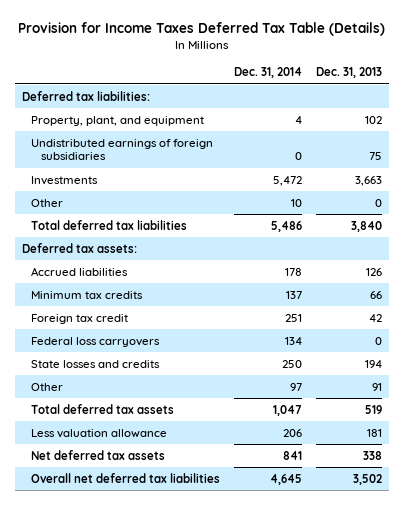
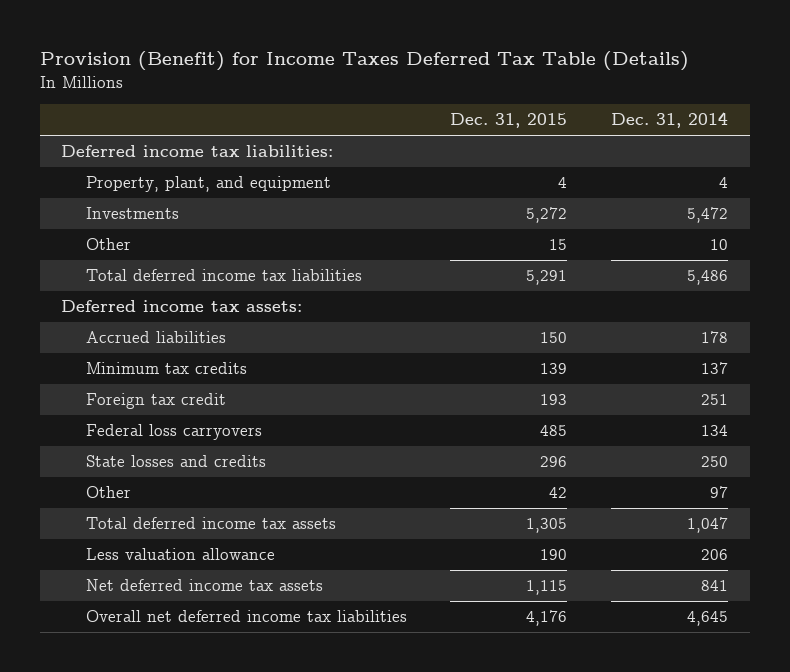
[17,22,385,37] Provision for Income Taxes Deferred Tax Table (Details) -> [39,51,689,72] Provision (Benefit) for Income Taxes Deferred Tax Table (Details)
[315,67,382,79] Dec. 31, 2013 -> none
none -> [450,113,568,129] Dec. 31, 2015
[22,90,151,101] Deferred tax liabilities: -> [61,145,334,158] Deferred income tax liabilities:
[31,138,214,161] Undistributed earnings of foreign subsidiaries -> none
[31,219,188,230] Total deferred tax liabilities -> [85,269,362,282] Total deferred income tax liabilities
[22,242,138,253] Deferred tax assets: -> [61,300,303,313] Deferred income tax assets:
[31,403,175,414] Total deferred tax assets -> [85,517,336,530] Total deferred income tax assets
[31,449,166,460] Net deferred tax assets -> [85,579,323,592] Net deferred income tax assets
[31,472,221,483] Overall net deferred tax liabilities -> [85,610,407,623] Overall net deferred income tax liabilities

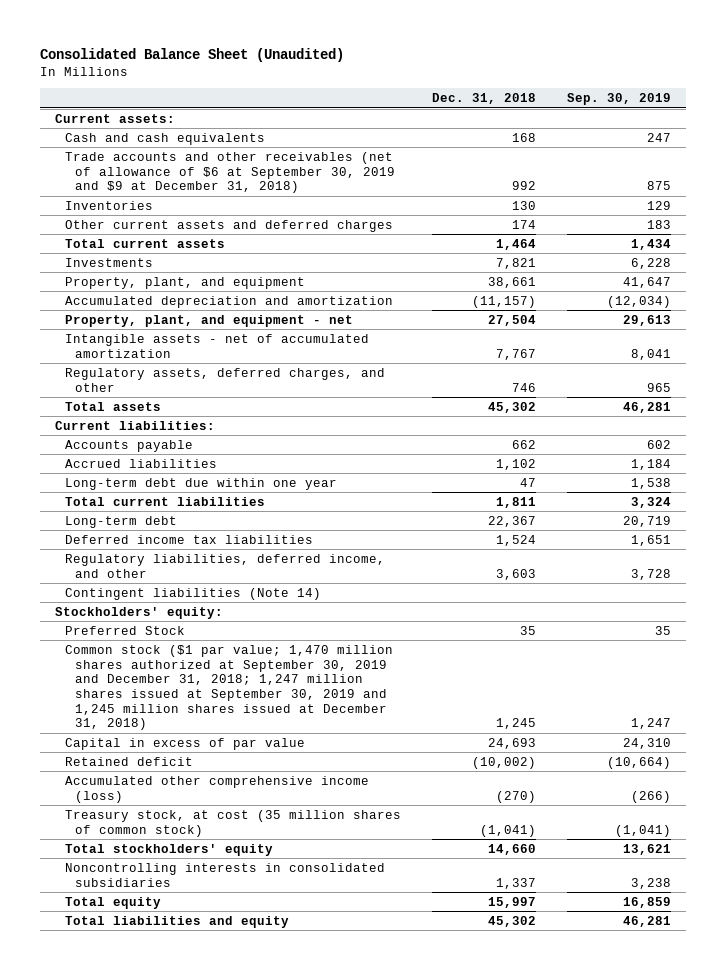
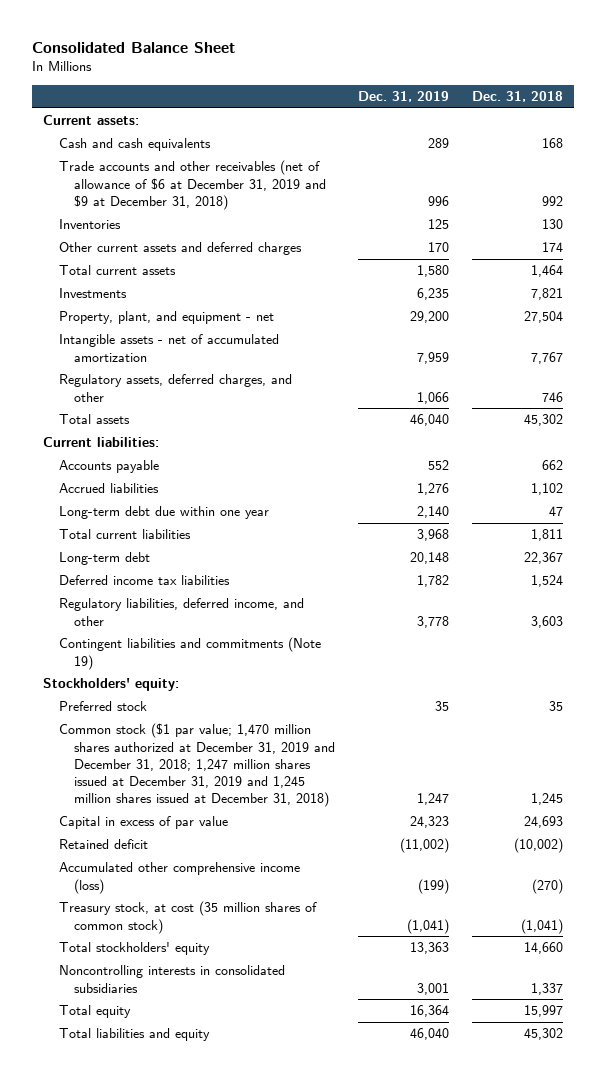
[39,47,344,62] Consolidated Balance Sheet (Unaudited) -> [31,41,235,53] Consolidated Balance Sheet
[566,92,671,105] Sep. 30, 2019 -> none
none -> [358,90,450,102] Dec. 31, 2019
[64,151,395,194] Trade accounts and other receivables (net of allowance of $6 at September 30, 2019 and $9 at December 31, 2018) -> [58,160,327,210] Trade accounts and other receivables (net of allowance of $6 at December 31, 2019 and $9 at December 31, 2018)
[64,276,305,289] Property, plant, and equipment -> none
[64,295,393,308] Accumulated depreciation and amortization -> none
[64,587,321,600] Contingent liabilities (Note 14) -> [58,637,321,670] Contingent liabilities and commitments (Note 19)
[64,625,185,635] Preferred Stock -> [58,701,147,712] Preferred stock
[64,644,393,731] Common stock ($1 par value; 1,470 million shares authorized at September 30, 2019 and December 31, 2018; 1,247 million shares issued at September 30, 2019 and 1,245 million shares issued at December 31, 2018) -> [58,723,336,808] Common stock ($1 par value; 1,470 million shares authorized at December 31, 2019 and December 31, 2018; 1,247 million shares issued at December 31, 2019 and 1,245 million shares issued at December 31, 2018)

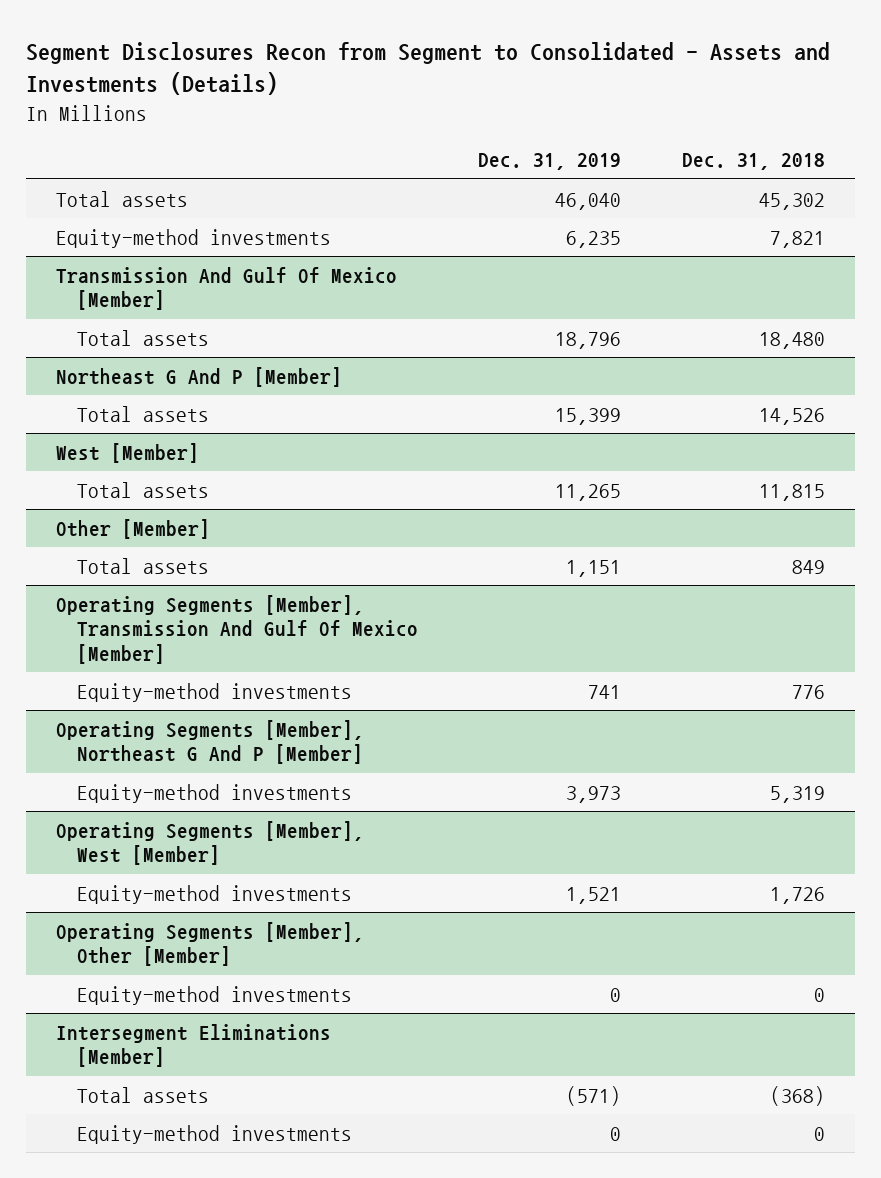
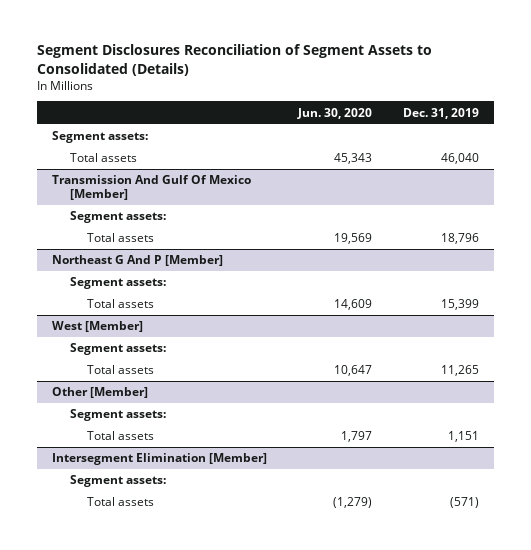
[26,41,831,96] Segment Disclosures Recon from Segment to Consolidated - Assets and Investments (Details) -> [36,44,432,76] Segment Disclosures Reconciliation of Segment Assets to Consolidated (Details)
[681,153,825,171] Dec. 31, 2018 -> none
none -> [296,107,372,119] Jun. 30, 2020
none -> [52,131,149,144] Segment assets:
[56,228,332,248] Equity-method investments -> none
none -> [69,211,166,224] Segment assets:
none -> [69,277,166,290] Segment assets:
none -> [69,343,166,356] Segment assets:
none -> [69,409,166,422] Segment assets:
[56,594,418,664] Operating Segments [Member], Transmission And Gulf Of Mexico [Member] -> none
[76,682,352,702] Equity-method investments -> none
[56,719,365,765] Operating Segments [Member], Northeast G And P [Member] -> none
[76,783,352,803] Equity-method investments -> none
[56,820,365,866] Operating Segments [Member], West [Member] -> none
[76,884,352,904] Equity-method investments -> none
[56,921,365,967] Operating Segments [Member], Other [Member] -> none
[76,985,352,1005] Equity-method investments -> none
[56,1023,332,1068] Intersegment Eliminations [Member] -> [52,453,268,466] Intersegment Elimination [Member]
none -> [69,475,166,488] Segment assets:
[76,1124,352,1144] Equity-method investments -> none

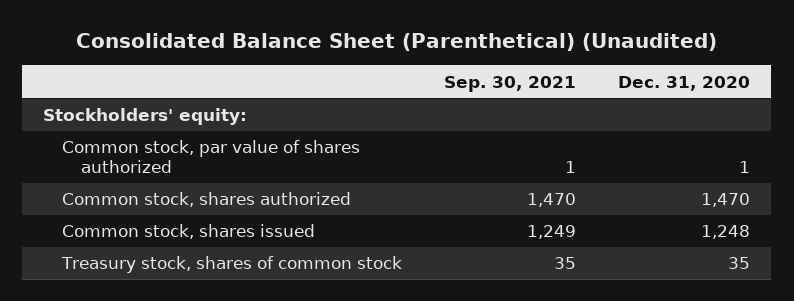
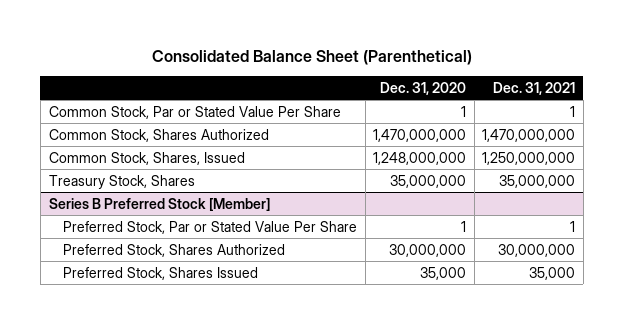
[75,33,717,52] Consolidated Balance Sheet (Parenthetical) (Unaudited) -> [151,50,472,66] Consolidated Balance Sheet (Parenthetical)
[444,75,577,92] Sep. 30, 2021 -> none
none -> [493,81,576,95] Dec. 31, 2021
[43,108,248,126] Stockholders' equity: -> none
[62,140,361,173] Common stock, par value of shares authorized -> [48,105,341,119] Common Stock, Par or Stated Value Per Share
[62,192,352,208] Common stock, shares authorized -> [48,128,269,142] Common Stock, Shares Authorized
[701,193,751,208] 1,470 -> [373,128,467,142] 1,470,000,000
[62,224,316,240] Common stock, shares issued -> [48,151,245,165] Common Stock, Shares, Issued
[701,225,751,240] 1,248 -> [373,151,467,165] 1,248,000,000
[61,256,403,274] Treasury stock, shares of common stock -> [48,174,195,189] Treasury Stock, Shares
[728,257,751,270] 35 -> [390,174,467,188] 35,000,000
none -> [48,197,270,211] Series B Preferred Stock [Member]
none -> [62,220,357,234] Preferred Stock, Par or Stated Value Per Share
none -> [62,243,285,257] Preferred Stock, Shares Authorized
none -> [62,266,258,280] Preferred Stock, Shares Issued

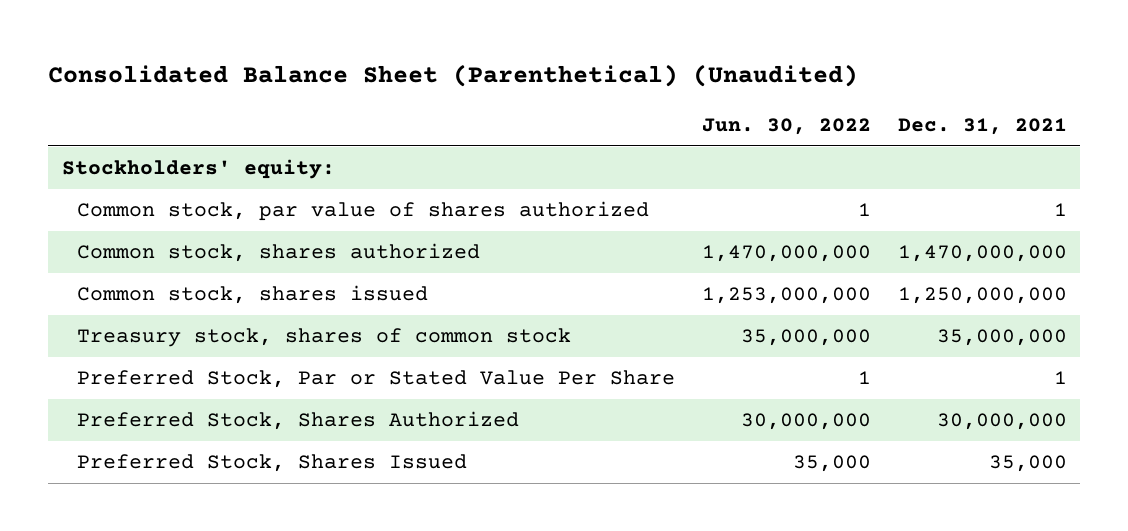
[151,50,472,66] Consolidated Balance Sheet (Parenthetical) -> [48,63,859,87] Consolidated Balance Sheet (Parenthetical) (Unaudited)
[380,81,467,95] Dec. 31, 2020 -> none
none -> [702,117,872,135] Jun. 30, 2022
[48,197,270,211] Series B Preferred Stock [Member] -> none
none -> [61,159,335,180] Stockholders' equity:
[48,105,341,119] Common Stock, Par or Stated Value Per Share -> [77,201,650,222] Common stock, par value of shares authorized
[48,128,269,142] Common Stock, Shares Authorized -> [77,243,481,263] Common stock, shares authorized
[48,151,245,165] Common Stock, Shares, Issued -> [77,285,429,305] Common stock, shares issued
[48,174,195,189] Treasury Stock, Shares -> [77,328,572,348] Treasury stock, shares of common stock

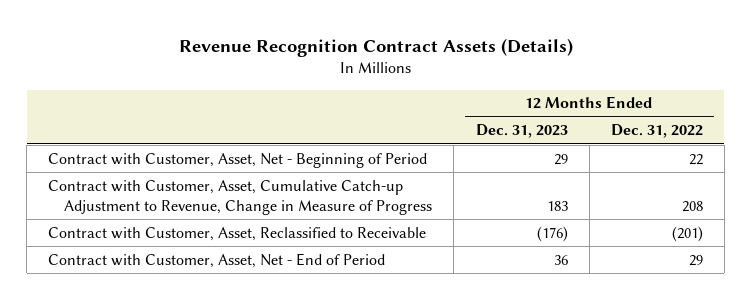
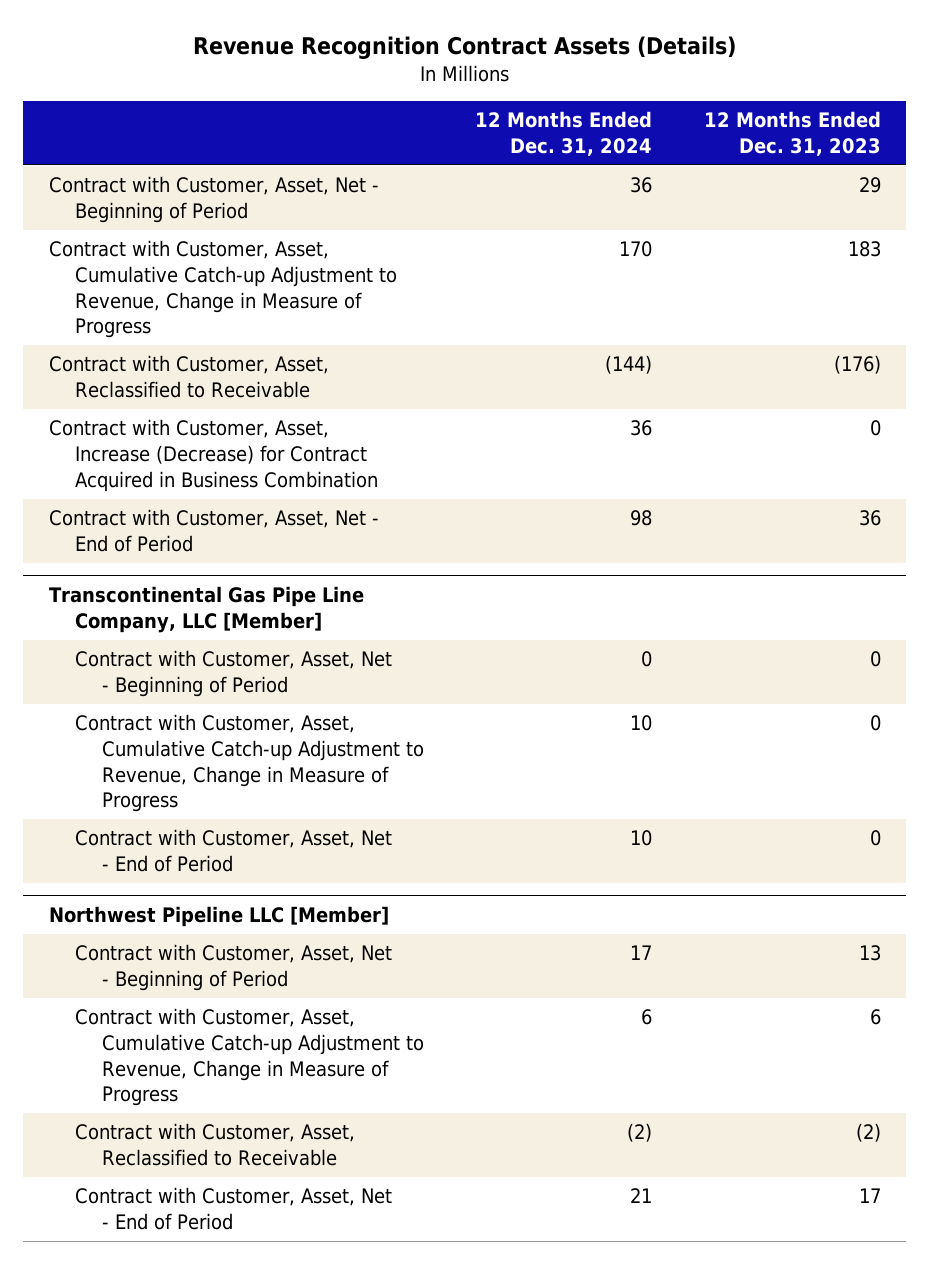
[610,124,703,139] Dec. 31, 2022 -> none
none -> [475,111,653,156] 12 Months Ended Dec. 31, 2024
none -> [48,419,379,492] Contract with Customer, Asset, Increase (Decrease) for Contract Acquired in Business Combination
none -> [48,586,364,633] Transcontinental Gas Pipe Line Company, LLC [Member]
none -> [75,650,393,698] Contract with Customer, Asset, Net - Beginning of Period
none -> [75,714,424,813] Contract with Customer, Asset, Cumulative Catch-up Adjustment to Revenue, Change in Measure of Progress
none -> [75,829,393,873] Contract with Customer, Asset, Net - End of Period
none -> [48,906,389,928] Northwest Pipeline LLC [Member]
none -> [75,944,393,992] Contract with Customer, Asset, Net - Beginning of Period
none -> [75,1008,424,1107] Contract with Customer, Asset, Cumulative Catch-up Adjustment to Revenue, Change in Measure of Progress
none -> [75,1123,356,1167] Contract with Customer, Asset, Reclassified to Receivable
none -> [75,1187,393,1231] Contract with Customer, Asset, Net - End of Period

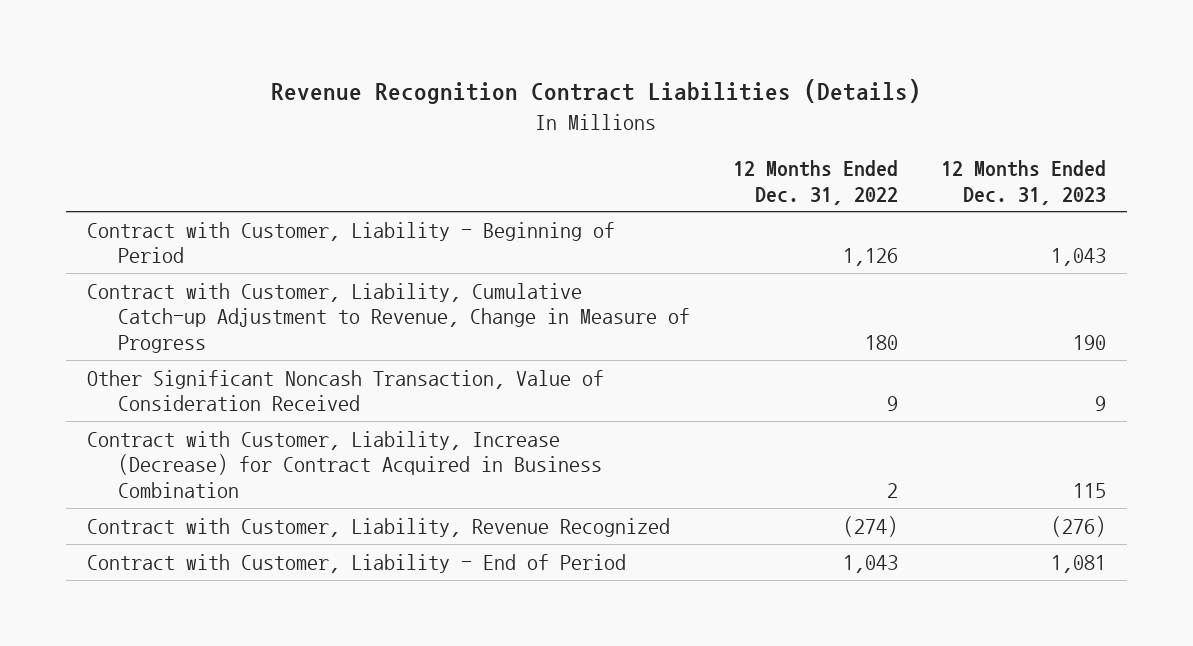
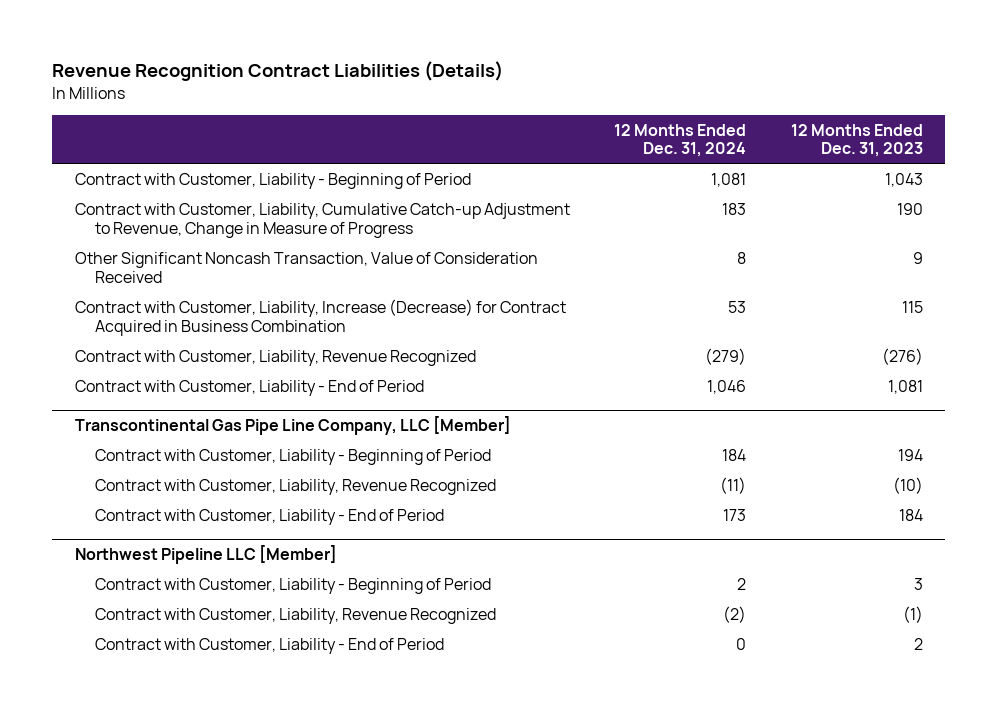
[732,160,898,205] 12 Months Ended Dec. 31, 2022 -> none
none -> [614,123,747,158] 12 Months Ended Dec. 31, 2024
none -> [74,416,511,436] Transcontinental Gas Pipe Line Company, LLC [Member]
none -> [95,448,492,465] Contract with Customer, Liability - Beginning of Period
none -> [95,478,497,495] Contract with Customer, Liability, Revenue Recognized
none -> [95,508,445,525] Contract with Customer, Liability - End of Period
none -> [74,545,337,565] Northwest Pipeline LLC [Member]
none -> [95,577,492,594] Contract with Customer, Liability - Beginning of Period
none -> [95,607,497,624] Contract with Customer, Liability, Revenue Recognized
none -> [95,637,445,654] Contract with Customer, Liability - End of Period

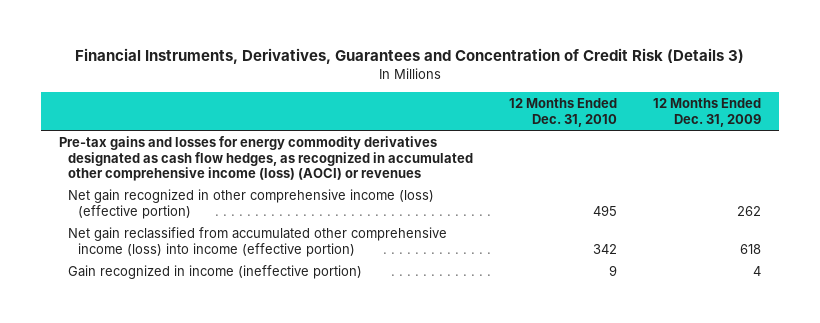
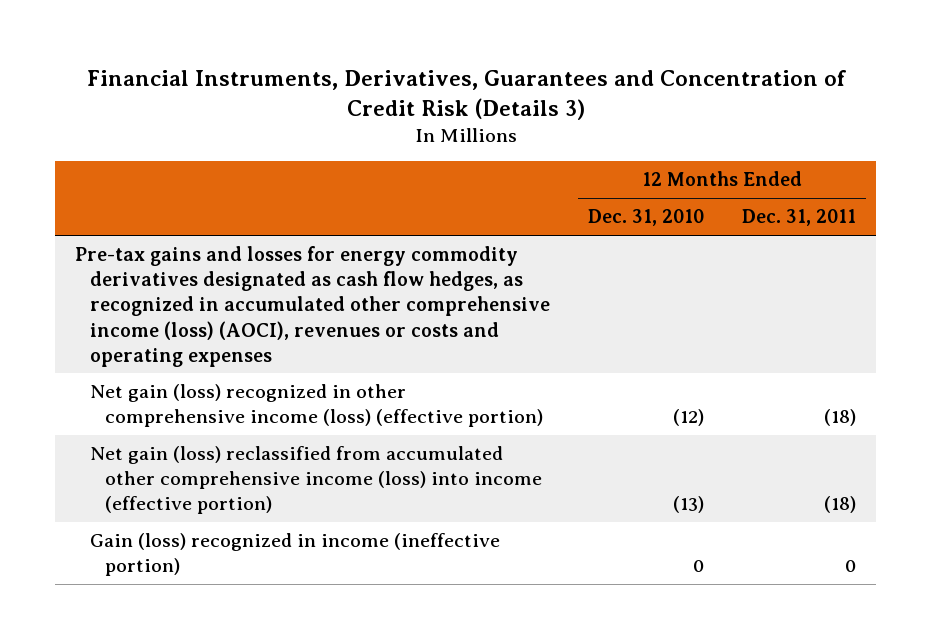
[652,98,761,127] 12 Months Ended Dec. 31, 2009 -> none
none -> [742,209,857,227] Dec. 31, 2011
[58,136,474,181] Pre-tax gains and losses for energy commodity derivatives designated as cash flow hedges, as recognized in accumulated other comprehensive income (loss) (AOCI) or revenues -> [74,246,550,367] Pre-tax gains and losses for energy commodity derivatives designated as cash flow hedges, as recognized in accumulated other comprehensive income (loss) (AOCI), revenues or costs and operating expenses
[68,189,435,219] Net gain recognized in other comprehensive income (loss) (effective portion) -> [89,384,543,428] Net gain (loss) recognized in other comprehensive income (loss) (effective portion)
[593,204,618,216] 495 -> [673,409,705,427] (12)
[68,227,448,257] Net gain reclassified from accumulated other comprehensive income (loss) into income (effective portion) -> [89,446,542,515] Net gain (loss) reclassified from accumulated other comprehensive income (loss) into income (effective portion)
[593,243,618,254] 342 -> [673,496,705,514] (13)
[68,265,363,280] Gain recognized in income (ineffective portion) -> [89,533,500,577] Gain (loss) recognized in income (ineffective portion)
[609,265,618,277] 9 -> [693,560,705,573] 0

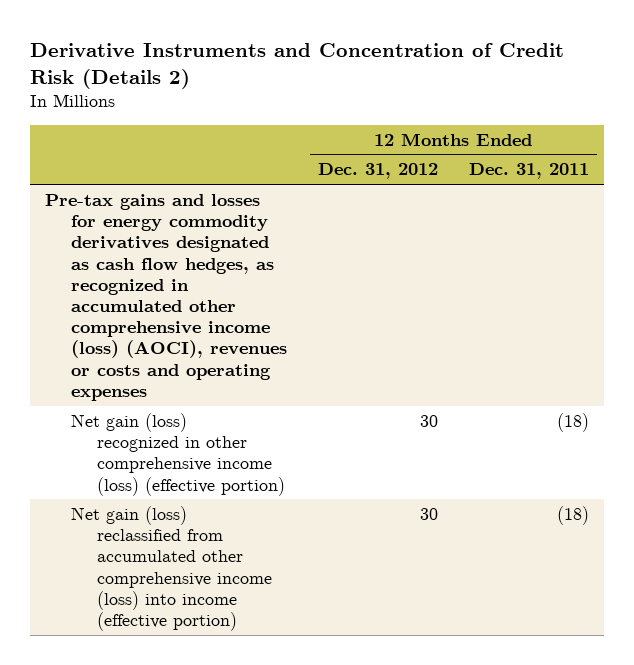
[86,69,846,120] Financial Instruments, Derivatives, Guarantees and Concentration of Credit Risk (Details 3) -> [29,42,564,89] Derivative Instruments and Concentration of Credit Risk (Details 2)
[588,209,705,227] Dec. 31, 2010 -> none
none -> [317,163,438,180] Dec. 31, 2012
[89,533,500,577] Gain (loss) recognized in income (ineffective portion) -> none

